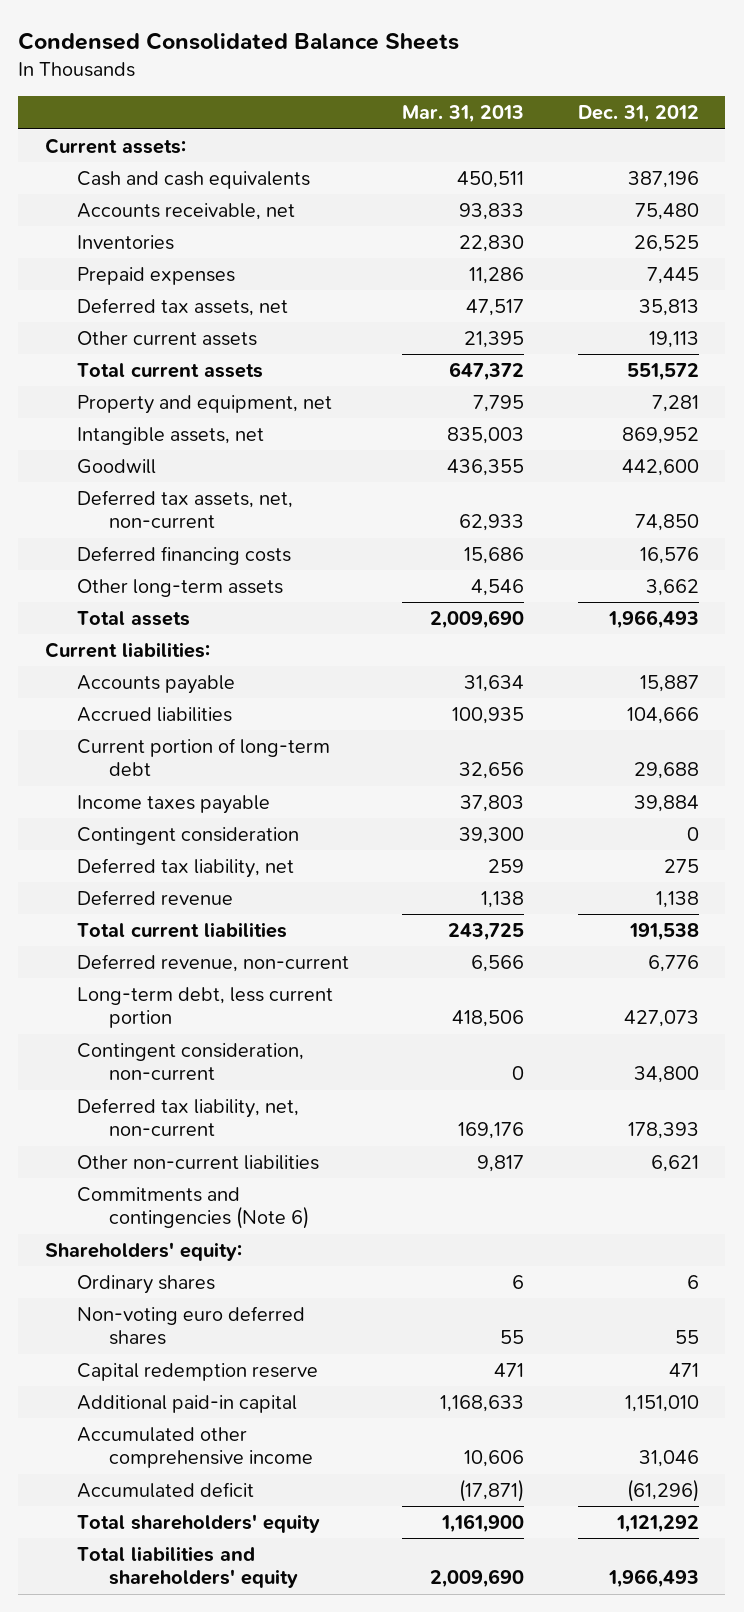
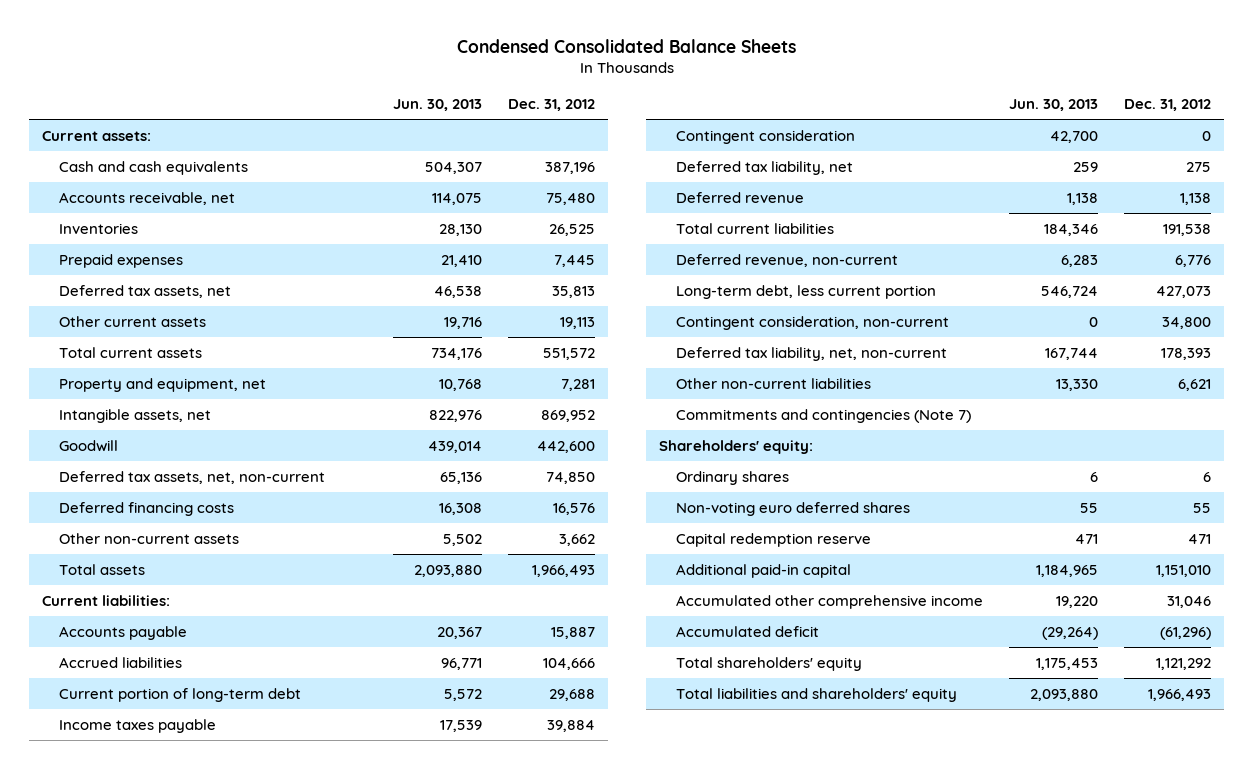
[402,105,525,124] Mar. 31, 2013 -> none
none -> [392,99,482,112] Jun. 30, 2013
[76,578,283,597] Other long-term assets -> [59,532,240,544] Other non-current assets
[76,1186,309,1230] Commitments and contingencies (Note 6) -> [675,408,971,423] Commitments and contingencies (Note 7)

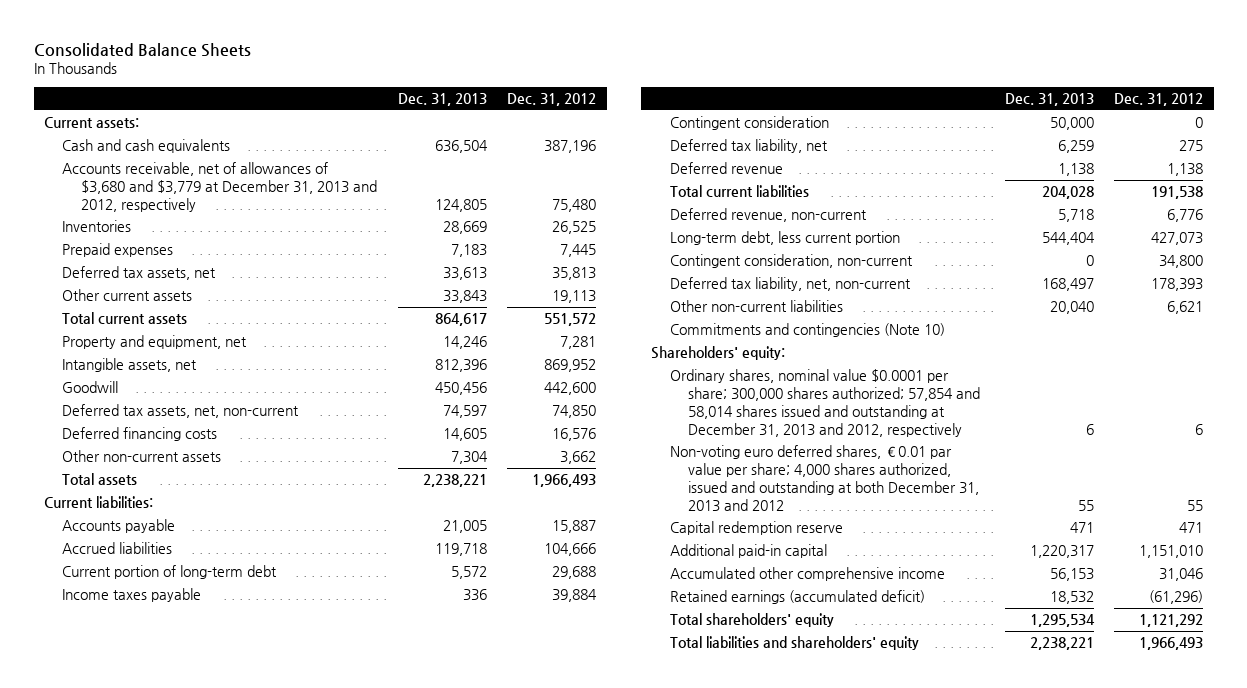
[456,38,796,53] Condensed Consolidated Balance Sheets -> [33,42,251,57] Consolidated Balance Sheets
[392,99,482,112] Jun. 30, 2013 -> none
none -> [397,93,487,107] Dec. 31, 2013
[59,191,236,205] Accounts receivable, net -> [62,162,377,212] Accounts receivable, net of allowances of $3,680 and $3,779 at December 31, 2013 and 2012, respectively
[675,408,971,423] Commitments and contingencies (Note 7) -> [669,323,945,338] Commitments and contingencies (Note 10)
[675,470,789,485] Ordinary shares -> [669,369,981,437] Ordinary shares, nominal value $0.0001 per share; 300,000 shares authorized; 57,854 and 58,014 shares issued and outstanding at December 31, 2013 and 2012, respectively
[675,501,910,516] Non-voting euro deferred shares -> [669,445,980,512] Non-voting euro deferred shares, €0.01 par value per share; 4,000 shares authorized, issued and outstanding at both December 31, 2013 and 2012
[675,625,819,637] Accumulated deficit -> [669,590,925,605] Retained earnings (accumulated deficit)

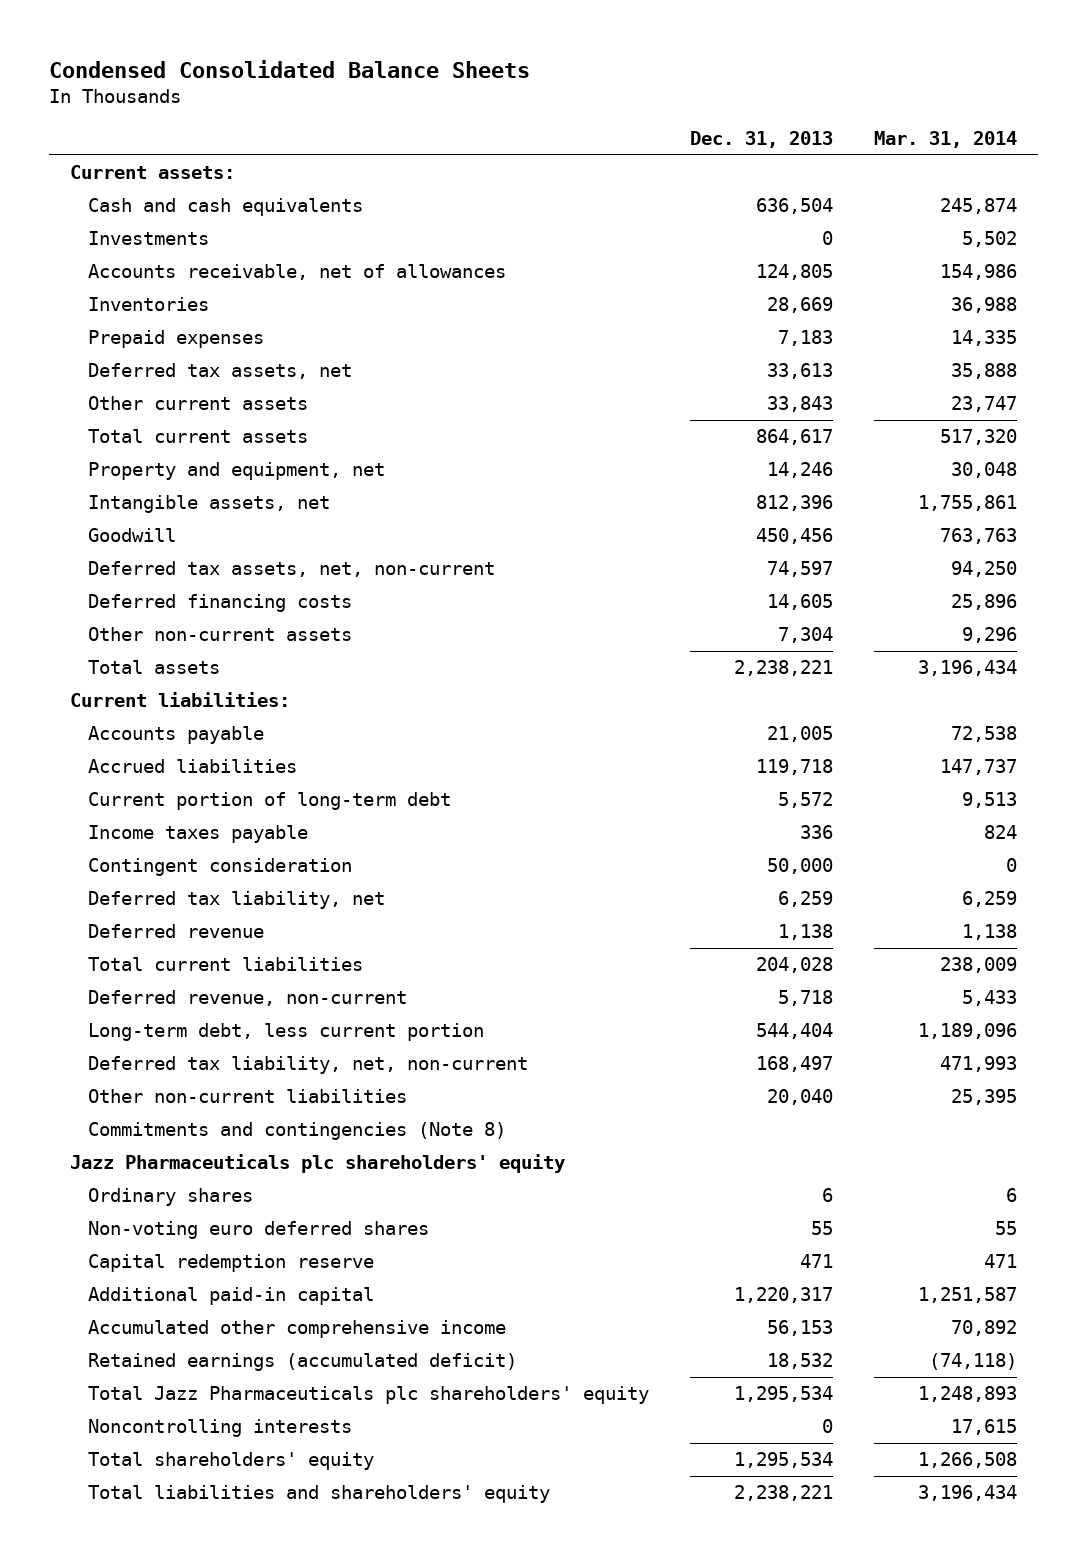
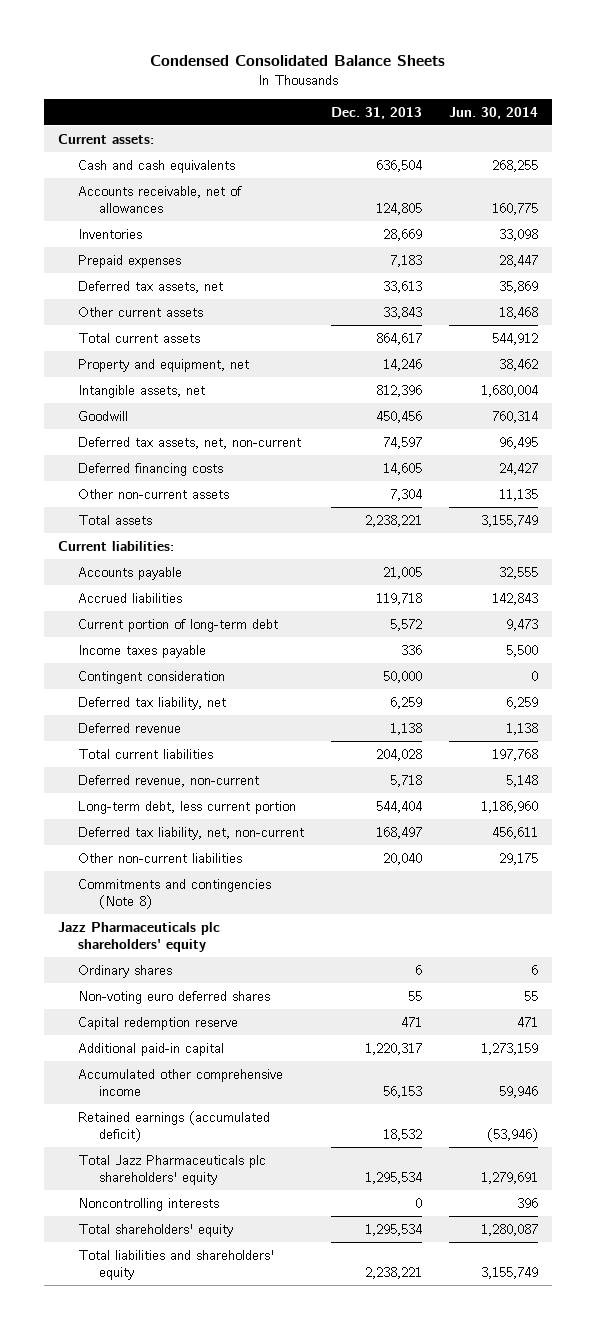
[874,130,1018,148] Mar. 31, 2014 -> none
none -> [449,106,539,119] Jun. 30, 2014
[88,231,210,246] Investments -> none

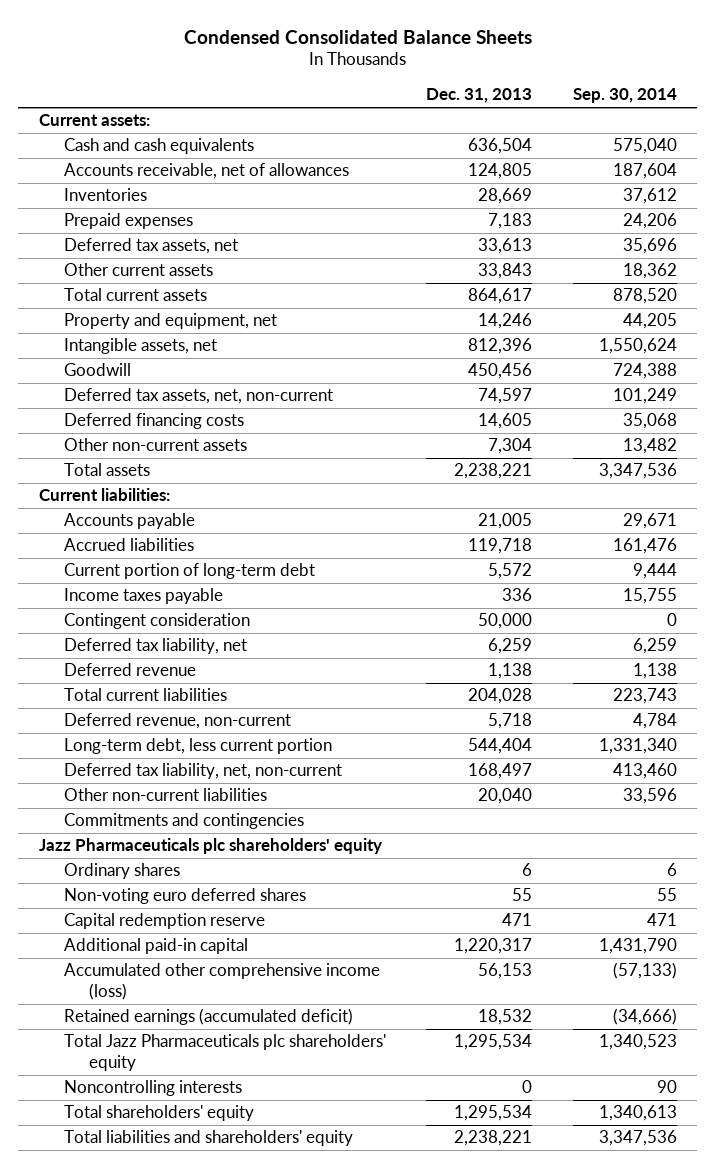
[449,106,539,119] Jun. 30, 2014 -> none
none -> [573,88,678,104] Sep. 30, 2014
[78,878,272,909] Commitments and contingencies (Note 8) -> [63,813,304,830] Commitments and contingencies
[78,1068,284,1096] Accumulated other comprehensive income -> [63,963,380,1001] Accumulated other comprehensive income (loss)

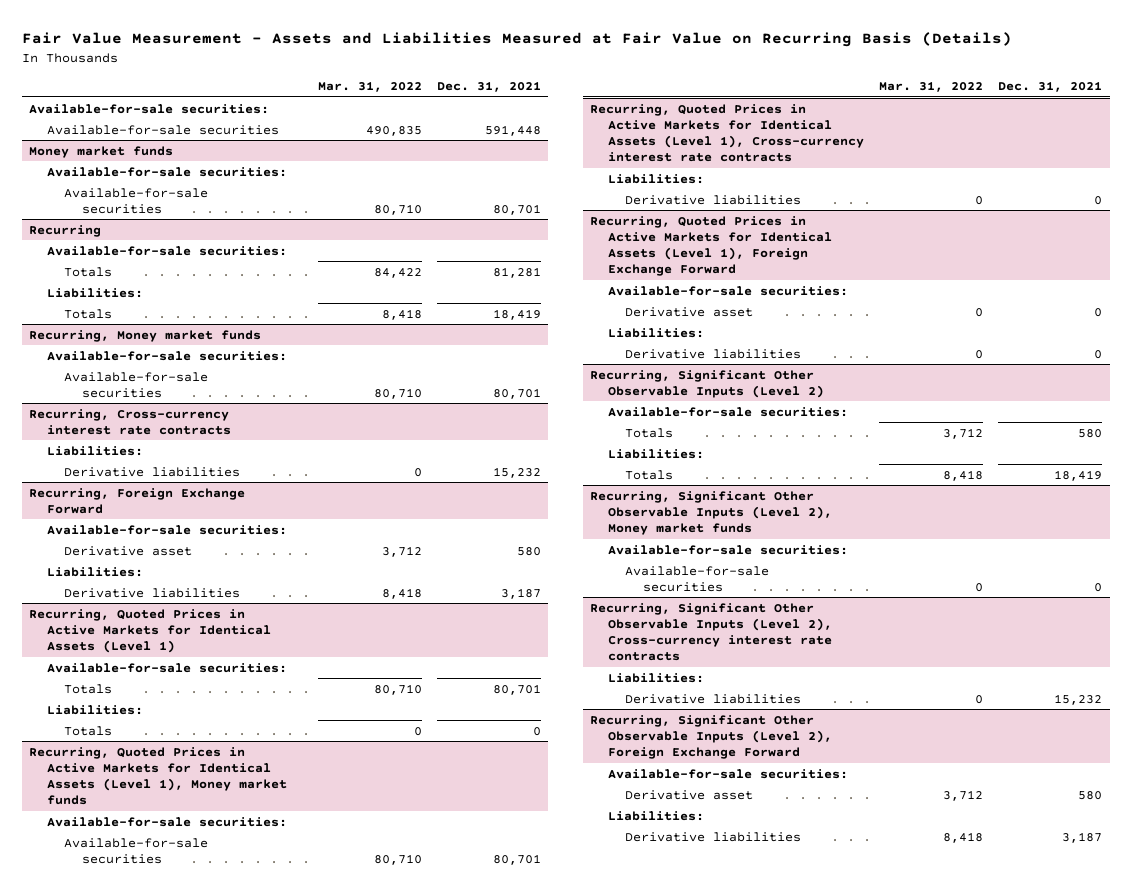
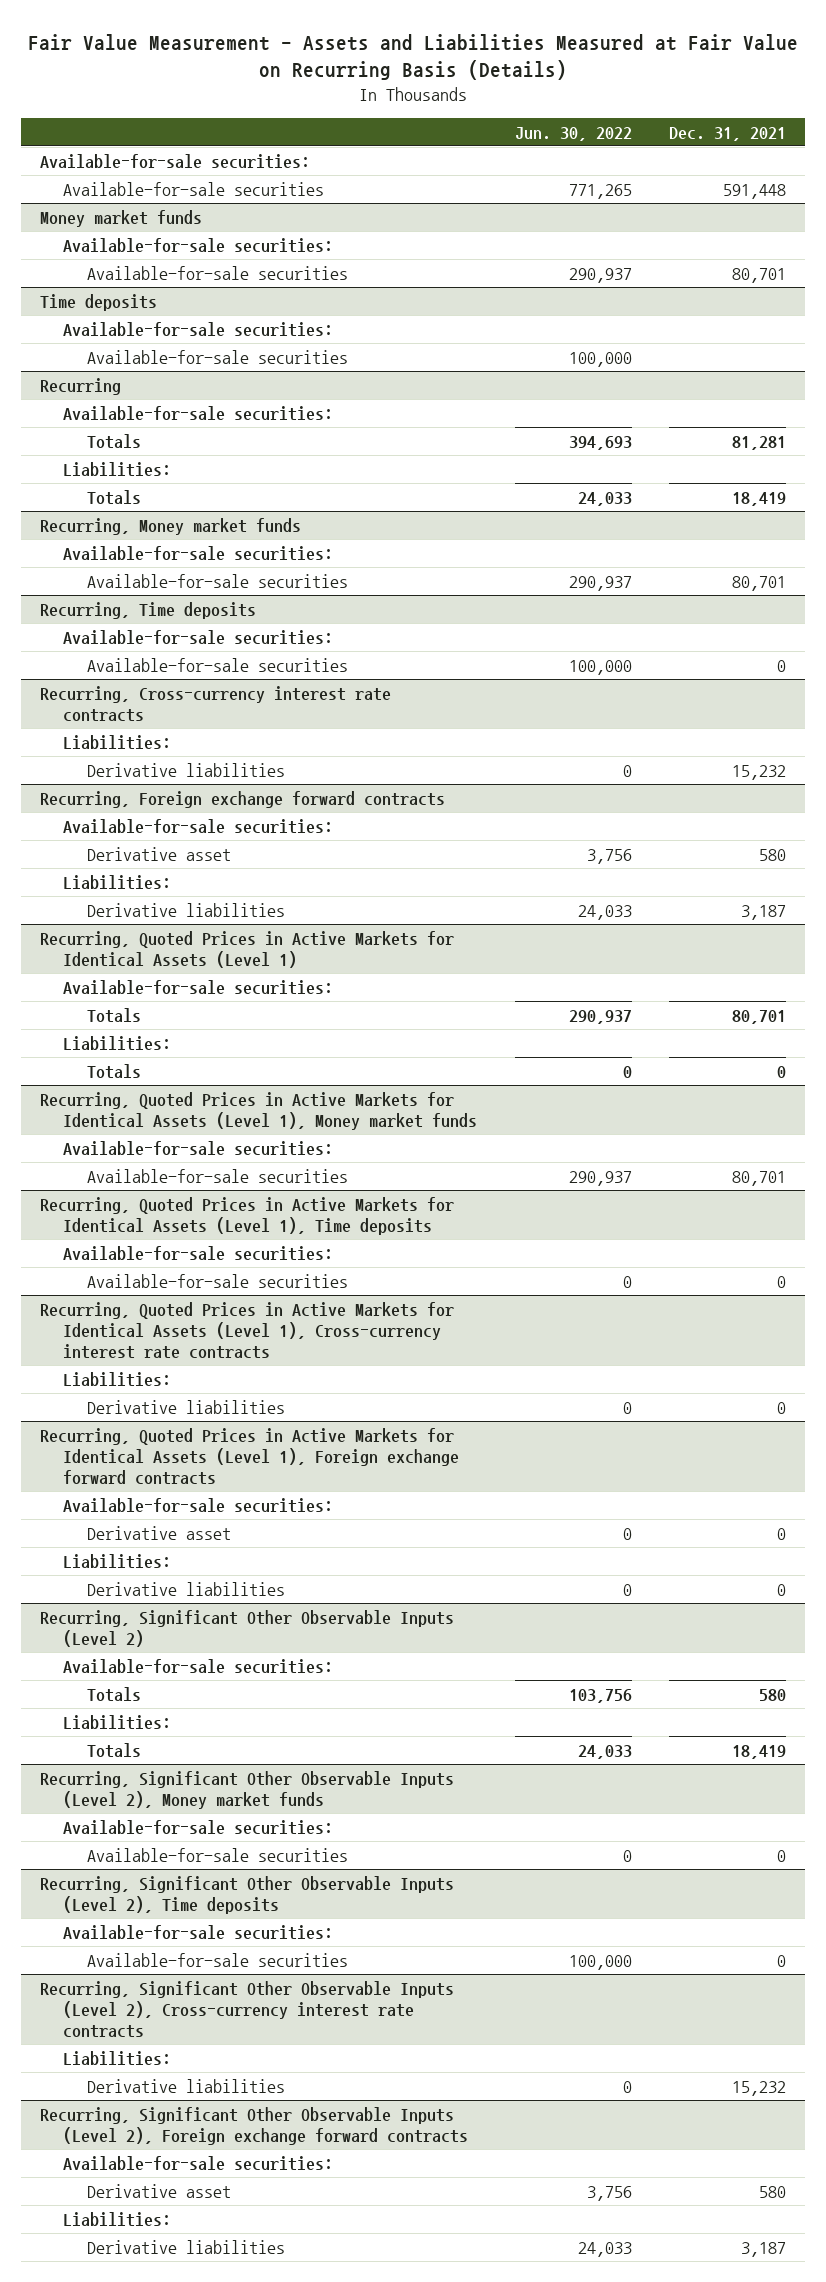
[317,80,422,92] Mar. 31, 2022 -> none
none -> [514,126,632,141] Jun. 30, 2022
none -> [39,293,157,311] Time deposits
none -> [63,321,334,337] Available-for-sale securities:
none -> [87,349,349,364] Available-for-sale securities
none -> [39,601,256,619] Recurring, Time deposits
none -> [63,629,334,645] Available-for-sale securities:
none -> [87,657,349,672] Available-for-sale securities
[29,487,246,514] Recurring, Foreign Exchange Forward -> [39,790,445,808] Recurring, Foreign exchange forward contracts
none -> [39,1196,454,1235] Recurring, Quoted Prices in Active Markets for Identical Assets (Level 1), Time deposits
none -> [63,1245,334,1261] Available-for-sale securities:
none -> [87,1273,349,1288] Available-for-sale securities
[590,215,832,277] Recurring, Quoted Prices in Active Markets for Identical Assets (Level 1), Foreign Exchange Forward -> [39,1427,460,1486] Recurring, Quoted Prices in Active Markets for Identical Assets (Level 1), Foreign exchange forward contracts
none -> [39,1875,454,1914] Recurring, Significant Other Observable Inputs (Level 2), Time deposits
none -> [63,1924,334,1940] Available-for-sale securities:
none -> [87,1952,349,1967] Available-for-sale securities
[590,714,832,760] Recurring, Significant Other Observable Inputs (Level 2), Foreign Exchange Forward -> [39,2106,469,2145] Recurring, Significant Other Observable Inputs (Level 2), Foreign exchange forward contracts

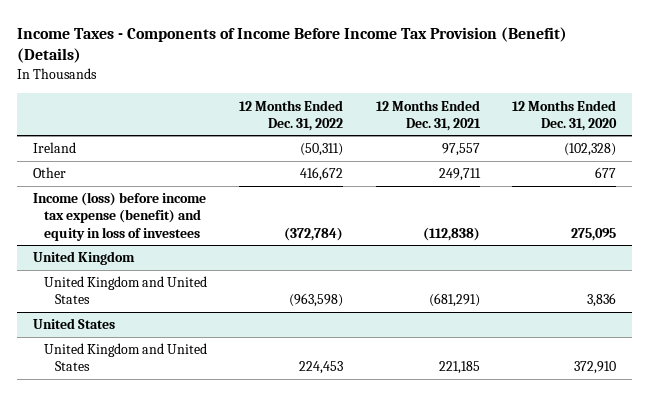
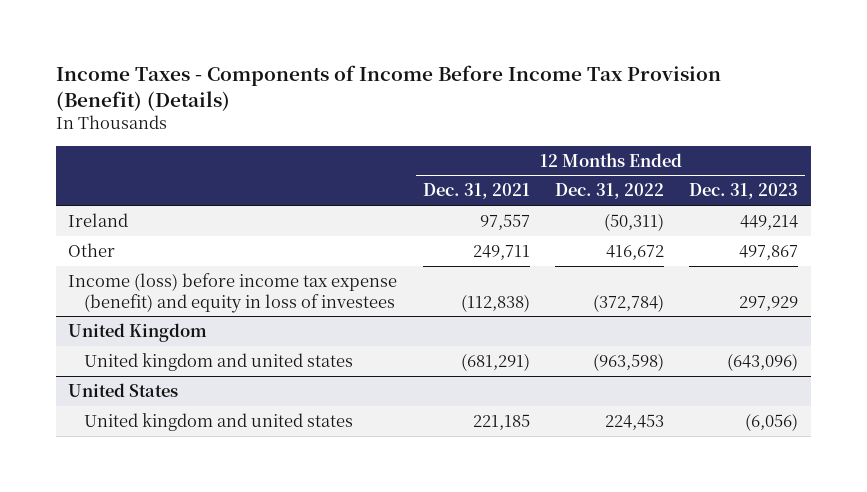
[512,99,618,131] 12 Months Ended Dec. 31, 2020 -> none
none -> [689,183,799,200] Dec. 31, 2023
[43,276,207,305] United Kingdom and United States -> [83,352,353,371] United kingdom and united states
[43,343,207,372] United Kingdom and United States -> [83,412,353,431] United kingdom and united states

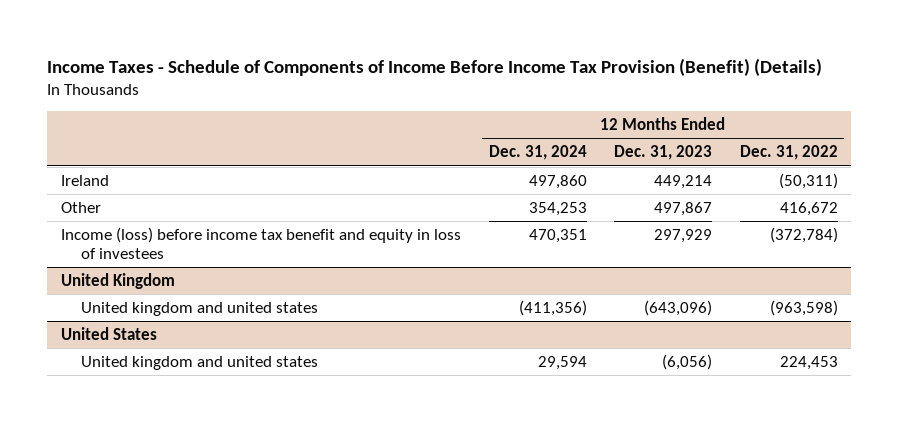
[55,65,721,111] Income Taxes - Components of Income Before Income Tax Provision (Benefit) (Details) -> [47,57,823,76] Income Taxes - Schedule of Components of Income Before Income Tax Provision (Benefit) (Details)
[422,183,530,200] Dec. 31, 2021 -> none
none -> [488,145,587,161] Dec. 31, 2024
[68,272,398,313] Income (loss) before income tax expense (benefit) and equity in loss of investees -> [60,226,461,260] Income (loss) before income tax benefit and equity in loss of investees

